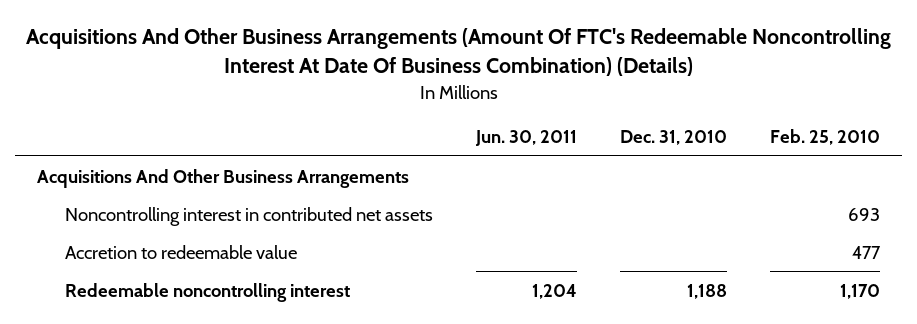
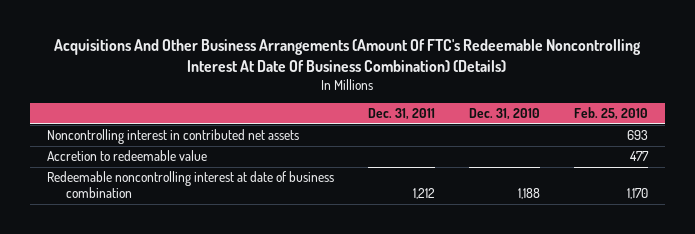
[475,130,578,147] Jun. 30, 2011 -> none
none -> [368,108,436,121] Dec. 31, 2011
[36,168,409,188] Acquisitions And Other Business Arrangements -> none
[65,282,351,302] Redeemable noncontrolling interest -> [47,171,335,199] Redeemable noncontrolling interest at date of business combination

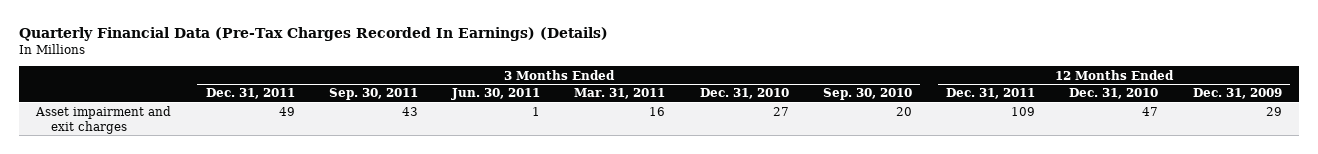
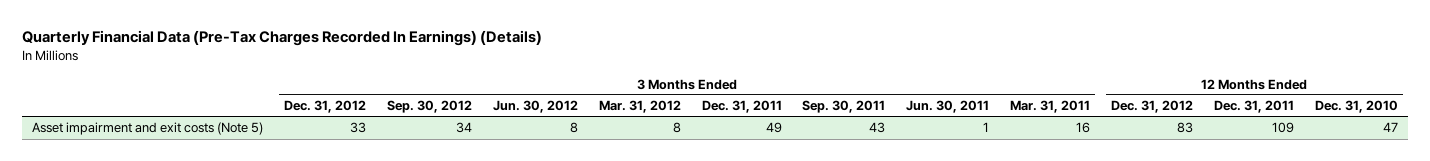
[699,88,789,100] Dec. 31, 2010 -> none
[822,88,912,101] Sep. 30, 2010 -> none
[1192,88,1282,100] Dec. 31, 2009 -> none
none -> [284,100,367,114] Dec. 31, 2012
none -> [386,100,472,114] Sep. 30, 2012
none -> [492,100,578,114] Jun. 30, 2012
none -> [598,100,681,114] Mar. 31, 2012
none -> [1111,100,1194,114] Dec. 31, 2012
[35,106,172,134] Asset impairment and exit charges -> [32,122,264,136] Asset impairment and exit costs (Note 5)

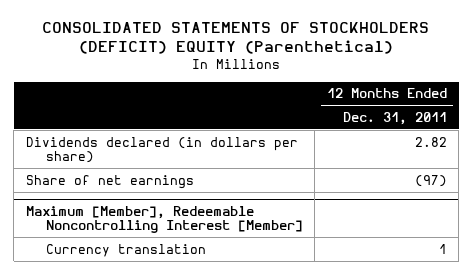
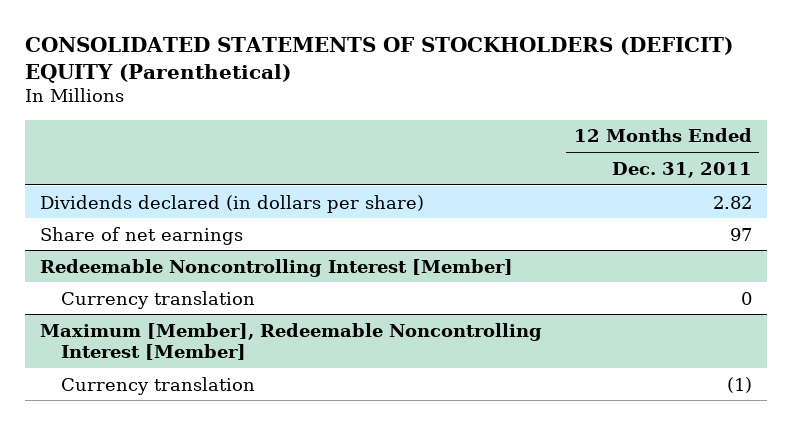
[414,174,447,187] (97) -> [729,227,752,241] 97
none -> [40,258,514,277] Redeemable Noncontrolling Interest [Member]
none -> [60,290,255,309] Currency translation
[438,243,447,254] 1 -> [726,376,752,393] (1)

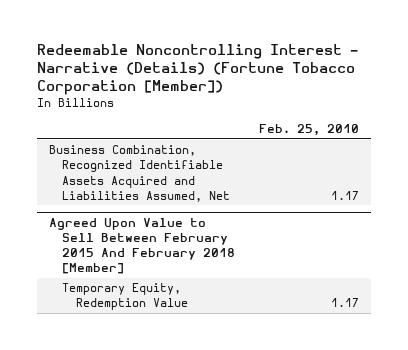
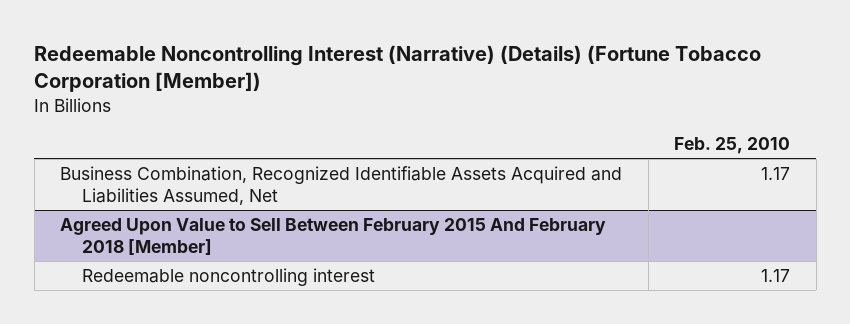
[36,43,358,96] Redeemable Noncontrolling Interest - Narrative (Details) (Fortune Tobacco Corporation [Member]) -> [34,45,762,93] Redeemable Noncontrolling Interest (Narrative) (Details) (Fortune Tobacco Corporation [Member])
[62,283,188,311] Temporary Equity, Redemption Value -> [82,267,376,286] Redeemable noncontrolling interest

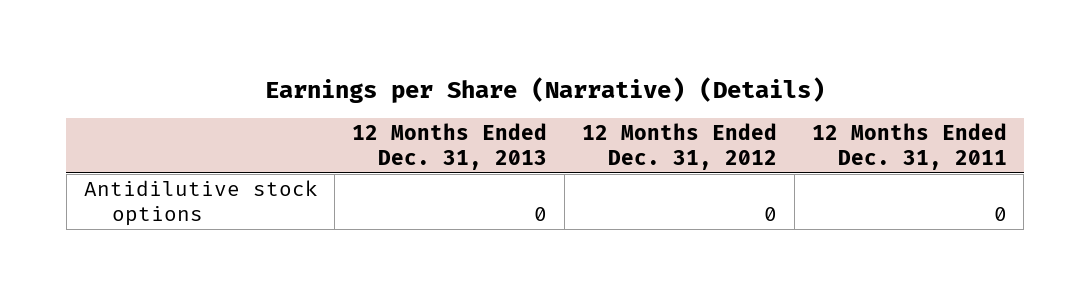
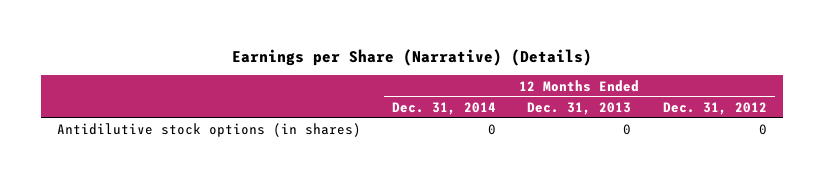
[811,123,1007,170] 12 Months Ended Dec. 31, 2011 -> none
none -> [391,101,496,115] Dec. 31, 2014
[83,180,318,226] Antidilutive stock options -> [56,123,361,138] Antidilutive stock options (in shares)

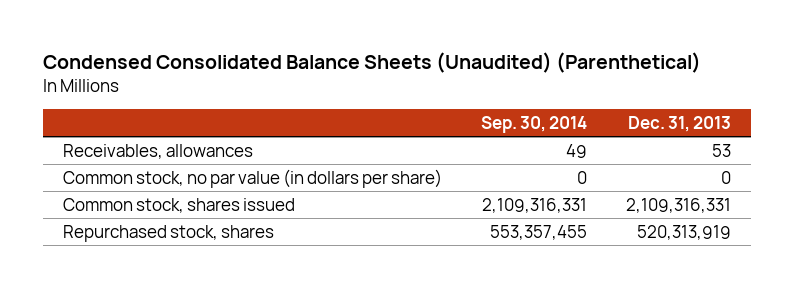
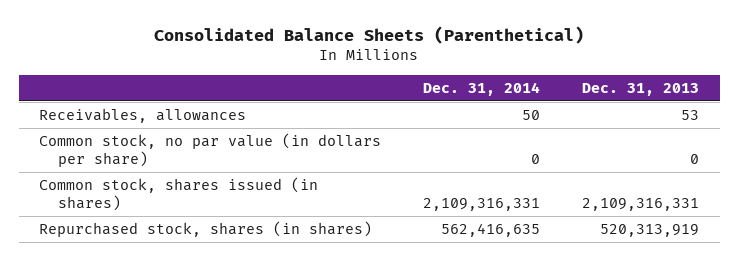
[43,52,702,74] Condensed Consolidated Balance Sheets (Unaudited) (Parenthetical) -> [154,25,585,44] Consolidated Balance Sheets (Parenthetical)
[481,115,588,133] Sep. 30, 2014 -> none
none -> [423,81,541,96] Dec. 31, 2014
[62,197,295,213] Common stock, shares issued -> [39,177,319,211] Common stock, shares issued (in shares)
[62,224,274,242] Repurchased stock, shares -> [39,221,373,238] Repurchased stock, shares (in shares)

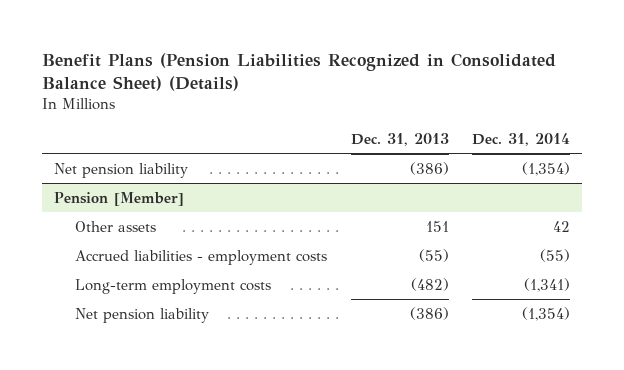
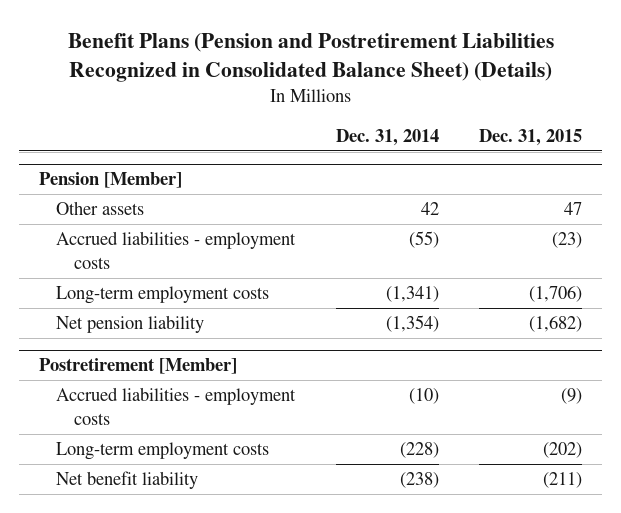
[42,52,557,91] Benefit Plans (Pension Liabilities Recognized in Consolidated Balance Sheet) (Details) -> [67,33,554,83] Benefit Plans (Pension and Postretirement Liabilities Recognized in Consolidated Balance Sheet) (Details)
[350,133,449,147] Dec. 31, 2013 -> none
none -> [479,129,583,147] Dec. 31, 2015
[53,162,188,178] Net pension liability -> none
none -> [39,358,238,375] Postretirement [Member]
none -> [56,387,297,426] Accrued liabilities - employment costs
none -> [56,442,270,461] Long-term employment costs
none -> [56,471,199,490] Net benefit liability

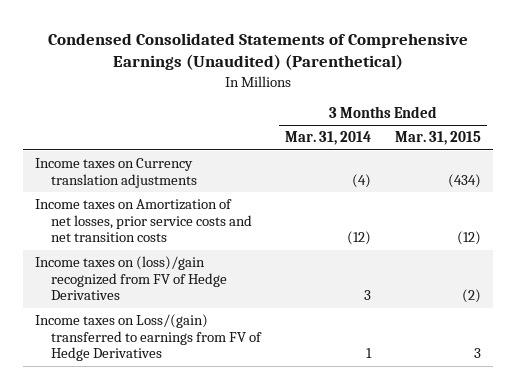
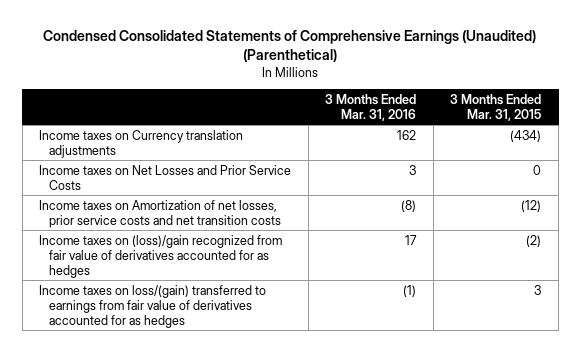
[285,131,372,146] Mar. 31, 2014 -> none
none -> [325,93,417,121] 3 Months Ended Mar. 31, 2016
none -> [39,164,292,190] Income taxes on Net Losses and Prior Service Costs
[34,256,228,301] Income taxes on (loss)/gain recognized from FV of Hedge Derivatives -> [39,234,283,278] Income taxes on (loss)/gain recognized from fair value of derivatives accounted for as hedges
[34,314,263,362] Income taxes on Loss/(gain) transferred to earnings from FV of Hedge Derivatives -> [39,284,267,328] Income taxes on loss/(gain) transferred to earnings from fair value of derivatives accounted for as hedges

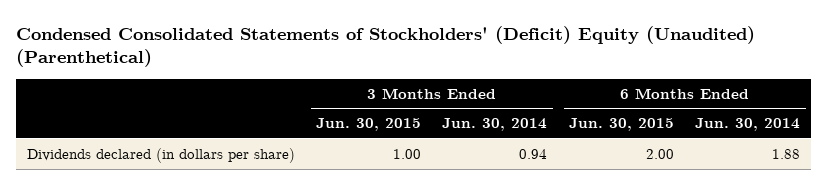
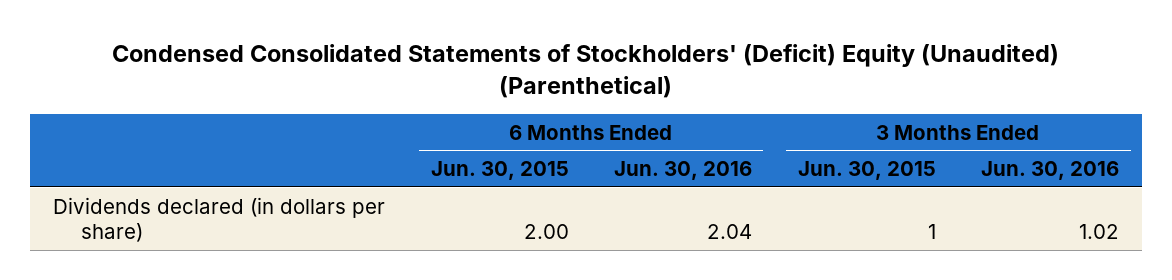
[442,118,548,132] Jun. 30, 2014 -> none
[695,118,801,132] Jun. 30, 2014 -> none
none -> [614,161,753,181] Jun. 30, 2016
none -> [981,161,1120,181] Jun. 30, 2016
[393,149,422,160] 1.00 -> [927,224,936,240] 1

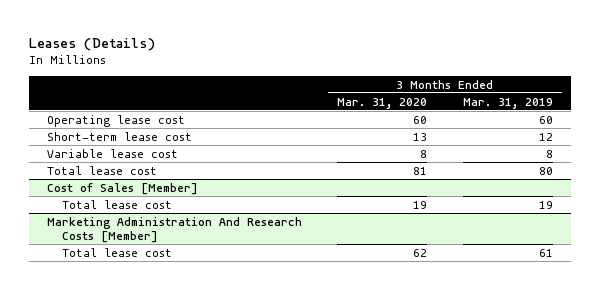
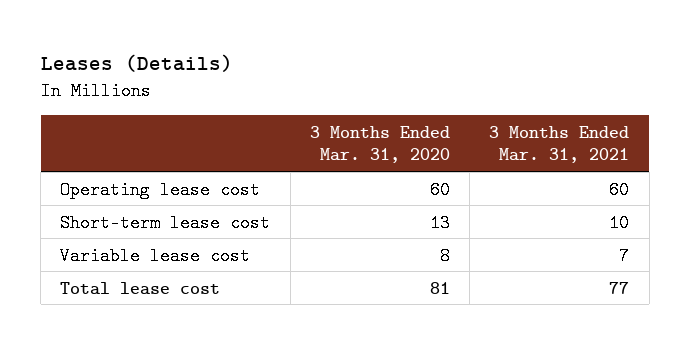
[462,97,553,109] Mar. 31, 2019 -> none
none -> [489,125,630,164] 3 Months Ended Mar. 31, 2021
[46,182,198,195] Cost of Sales [Member] -> none
[62,199,173,209] Total lease cost -> none
[46,216,302,243] Marketing Administration And Research Costs [Member] -> none
[62,247,173,257] Total lease cost -> none

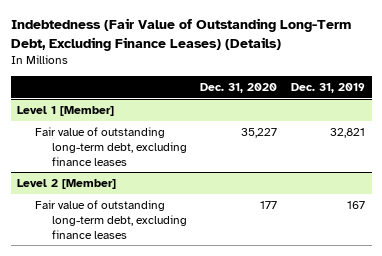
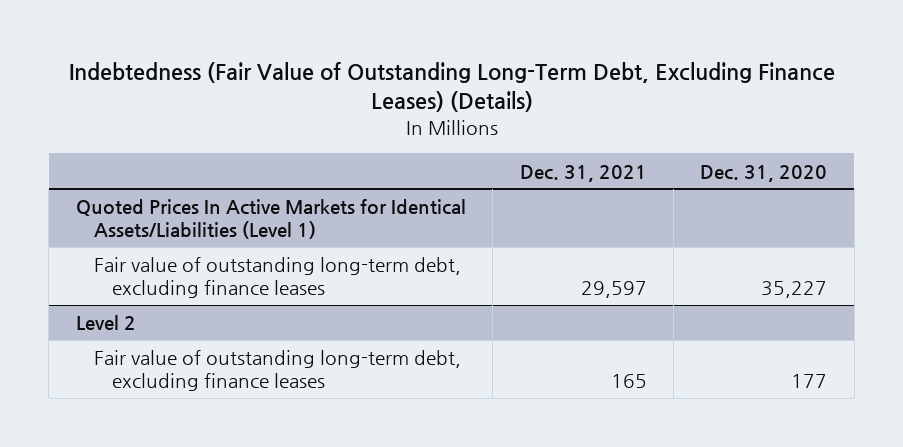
[290,83,365,94] Dec. 31, 2019 -> none
none -> [519,164,647,182] Dec. 31, 2021
[17,105,115,116] Level 1 [Member] -> [75,199,466,239] Quoted Prices In Active Markets for Identical Assets/Liabilities (Level 1)
[17,178,117,189] Level 2 [Member] -> [75,315,136,331] Level 2

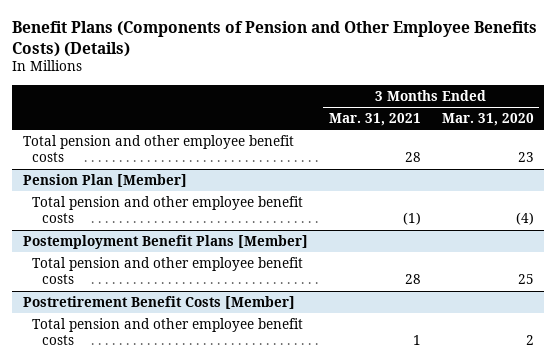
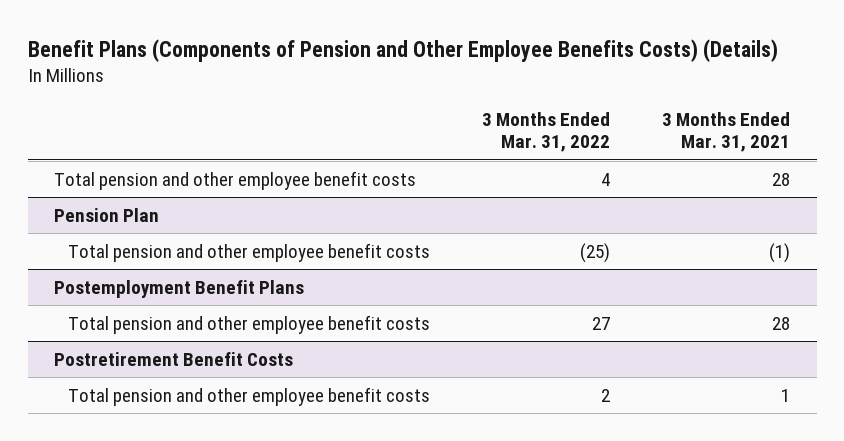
[441,112,534,126] Mar. 31, 2020 -> none
none -> [482,111,611,153] 3 Months Ended Mar. 31, 2022
[22,173,187,187] Pension Plan [Member] -> [53,207,159,222] Pension Plan
[22,234,308,249] Postemployment Benefit Plans [Member] -> [53,279,304,298] Postemployment Benefit Plans
[22,295,295,309] Postretirement Benefit Costs [Member] -> [53,351,293,366] Postretirement Benefit Costs

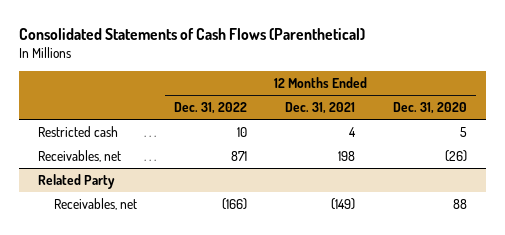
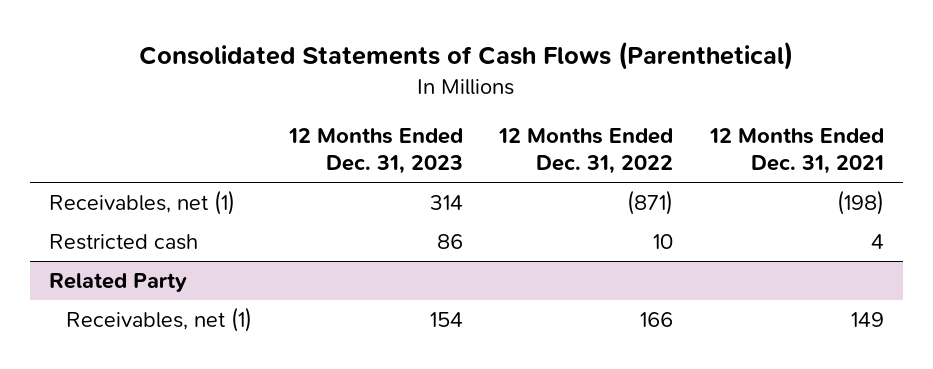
[392,102,467,115] Dec. 31, 2020 -> none
none -> [287,128,463,175] 12 Months Ended Dec. 31, 2023
none -> [48,190,235,216] Receivables, net (1)
[37,149,121,162] Receivables, net -> none
[53,197,137,210] Receivables, net -> [65,307,252,333] Receivables, net (1)
[222,197,248,210] (166) -> [640,312,674,328] 166
[331,197,356,210] (149) -> [851,312,885,328] 149

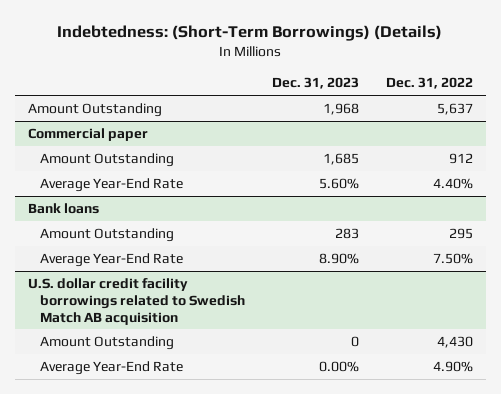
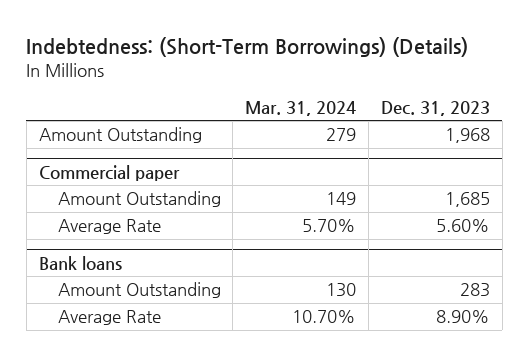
[385,77,473,90] Dec. 31, 2022 -> none
none -> [245,100,357,116] Mar. 31, 2024
[40,177,184,192] Average Year-End Rate -> [57,219,161,235] Average Rate
[28,277,246,325] U.S. dollar credit facility borrowings related to Swedish Match AB acquisition -> none
[40,335,175,350] Amount Outstanding -> none
[40,360,184,375] Average Year-End Rate -> none
[40,252,184,267] Average Year-End Rate -> [57,310,161,326] Average Rate

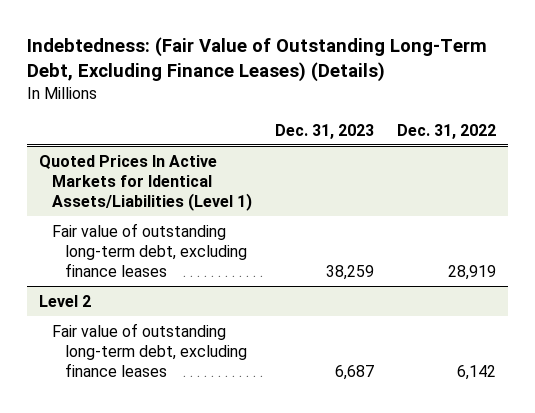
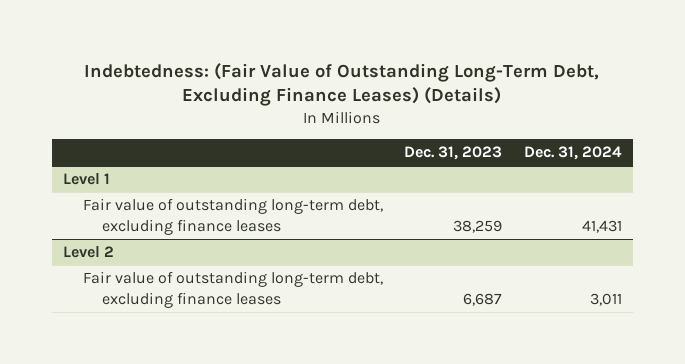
[396,123,496,139] Dec. 31, 2022 -> none
none -> [524,146,623,161] Dec. 31, 2024
[38,154,252,211] Quoted Prices In Active Markets for Identical Assets/Liabilities (Level 1) -> [62,173,110,186] Level 1

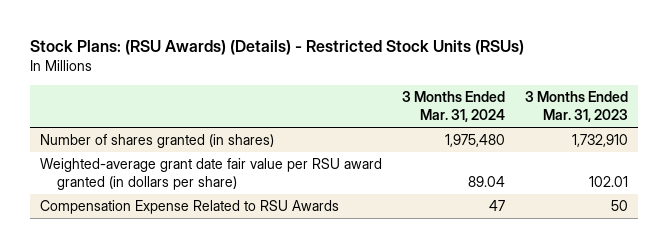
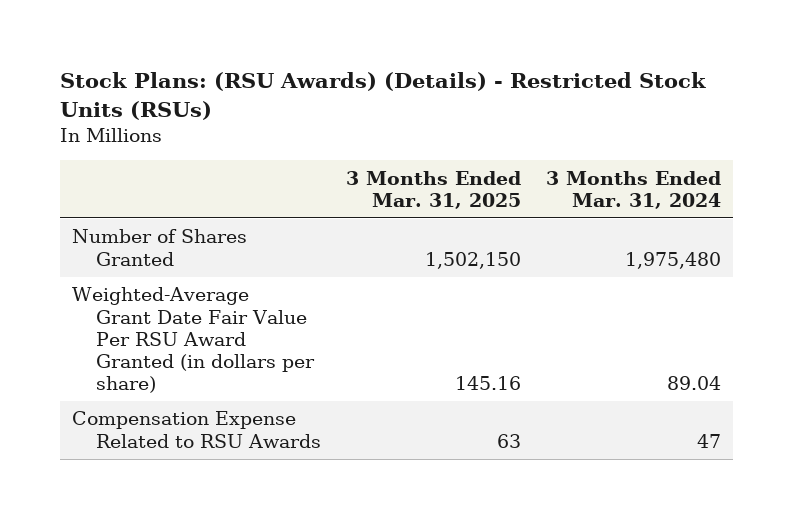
[524,91,628,123] 3 Months Ended Mar. 31, 2023 -> none
none -> [346,170,522,209] 3 Months Ended Mar. 31, 2025
[40,134,275,149] Number of shares granted (in shares) -> [72,229,248,266] Number of Shares Granted
[40,158,383,191] Weighted-average grant date fair value per RSU award granted (in dollars per share) -> [72,287,316,393] Weighted-Average Grant Date Fair Value Per RSU Award Granted (in dollars per share)

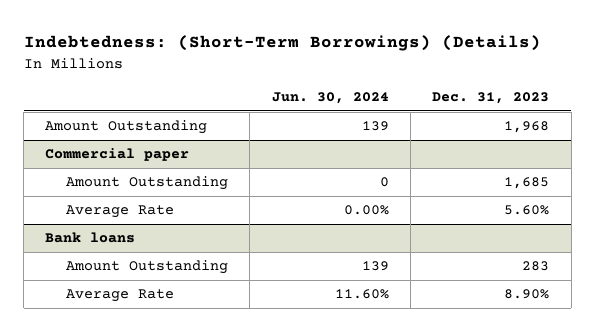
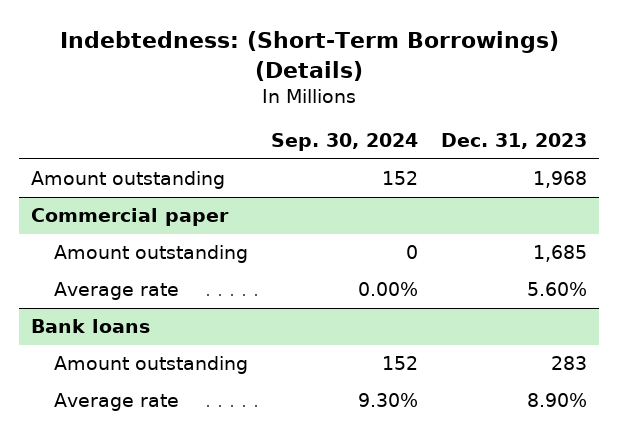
[271,92,389,105] Jun. 30, 2024 -> none
none -> [270,133,418,152] Sep. 30, 2024
[45,120,208,135] Amount Outstanding -> [30,171,225,190] Amount outstanding
[65,176,228,191] Amount Outstanding -> [53,245,248,264] Amount outstanding
[65,205,174,219] Average Rate -> [53,282,179,301] Average rate
[65,260,228,275] Amount Outstanding -> [53,356,248,375] Amount outstanding
[65,289,174,303] Average Rate -> [53,393,179,412] Average rate

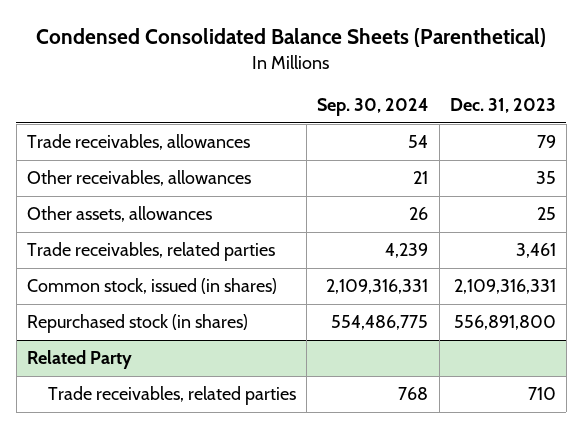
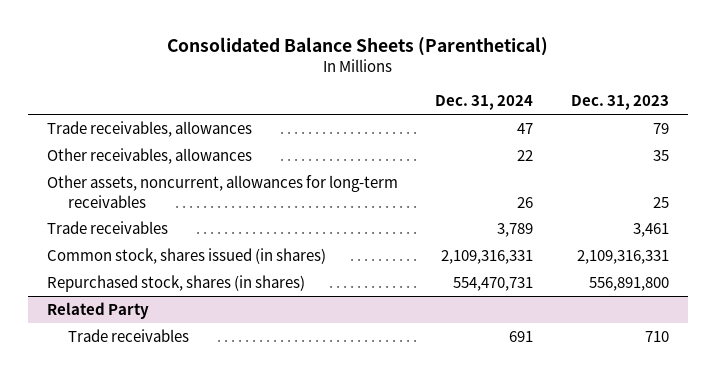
[36,28,547,48] Condensed Consolidated Balance Sheets (Parenthetical) -> [166,36,548,56] Consolidated Balance Sheets (Parenthetical)
[317,98,429,117] Sep. 30, 2024 -> none
none -> [435,95,534,111] Dec. 31, 2024
[26,206,212,223] Other assets, allowances -> [46,174,398,208] Other assets, noncurrent, allowances for long-term receivables
[26,242,275,262] Trade receivables, related parties -> [46,220,168,234] Trade receivables
[26,278,277,295] Common stock, issued (in shares) -> [46,247,326,264] Common stock, shares issued (in shares)
[26,314,248,334] Repurchased stock (in shares) -> [46,274,305,292] Repurchased stock, shares (in shares)
[47,386,296,406] Trade receivables, related parties -> [68,328,190,342] Trade receivables

